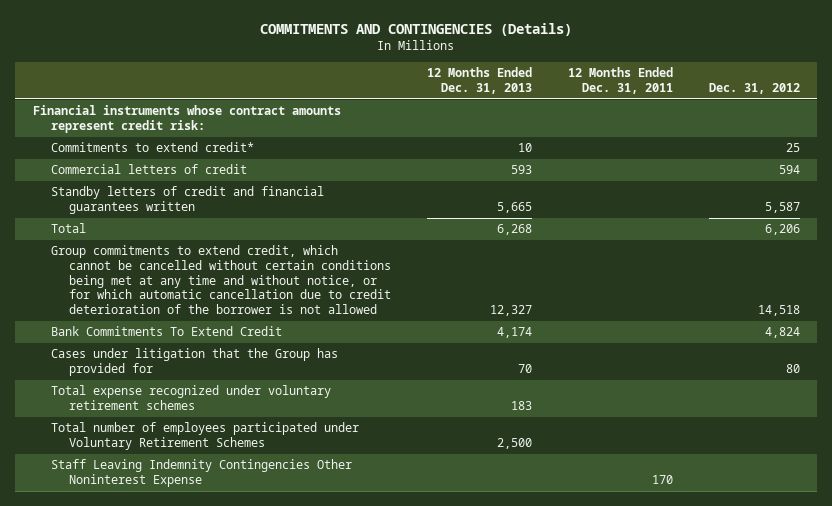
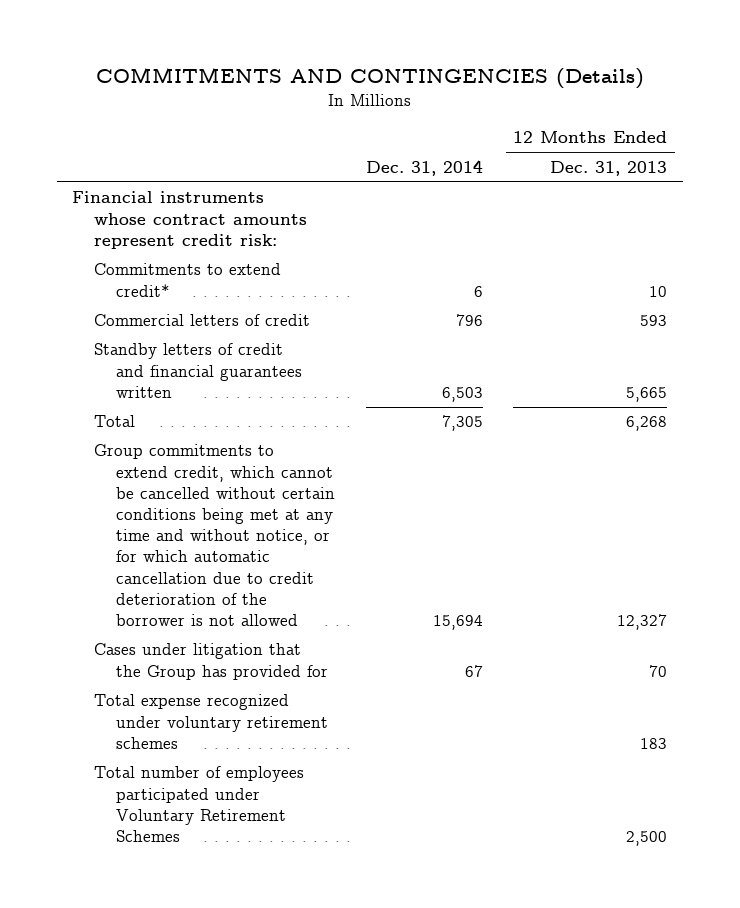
[567,67,673,94] 12 Months Ended Dec. 31, 2011 -> none
[708,82,800,94] Dec. 31, 2012 -> none
none -> [365,159,483,176] Dec. 31, 2014
[51,326,283,337] Bank Commitments To Extend Credit -> none
[51,459,353,487] Staff Leaving Indemnity Contingencies Other Noninterest Expense -> none

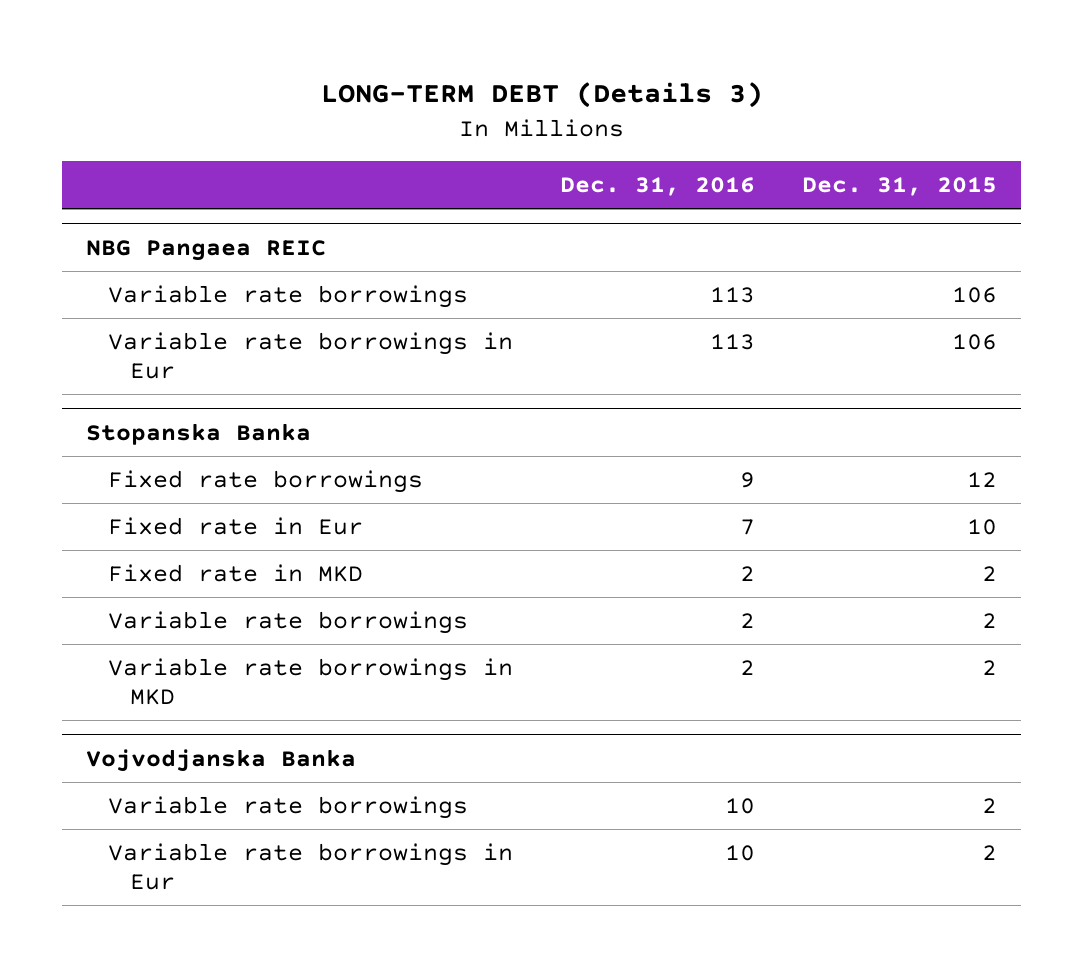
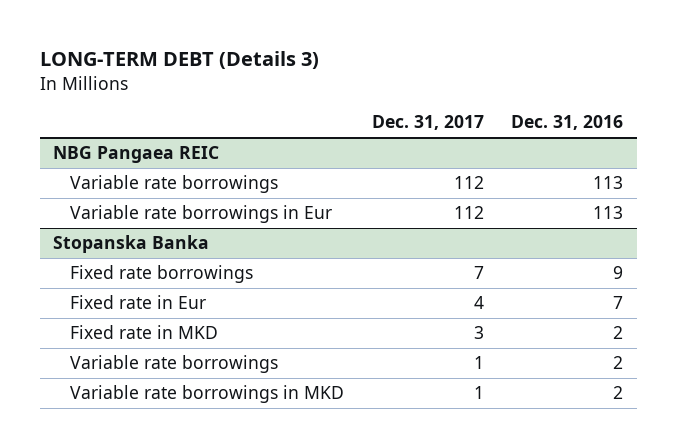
[802,176,998,196] Dec. 31, 2015 -> none
none -> [371,115,484,131] Dec. 31, 2017
[86,748,357,772] Vojvodjanska Banka -> none
[107,796,468,820] Variable rate borrowings -> none
[107,843,513,891] Variable rate borrowings in Eur -> none

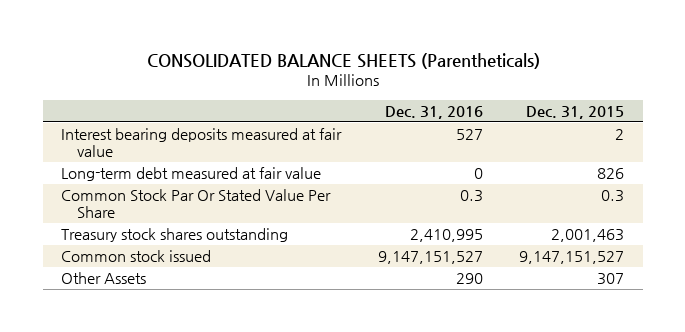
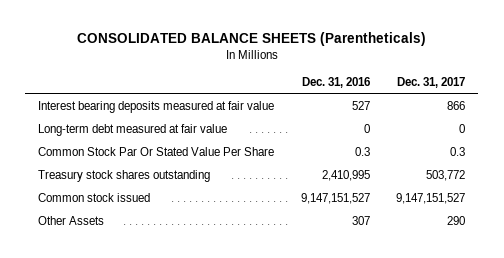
[526,106,625,120] Dec. 31, 2015 -> none
none -> [397,77,466,89] Dec. 31, 2017
[455,272,483,284] 290 -> [351,216,370,226] 307

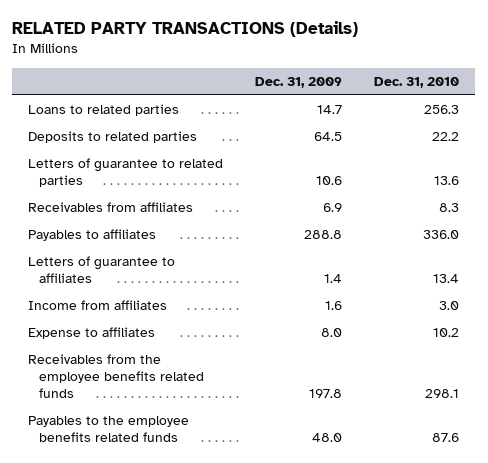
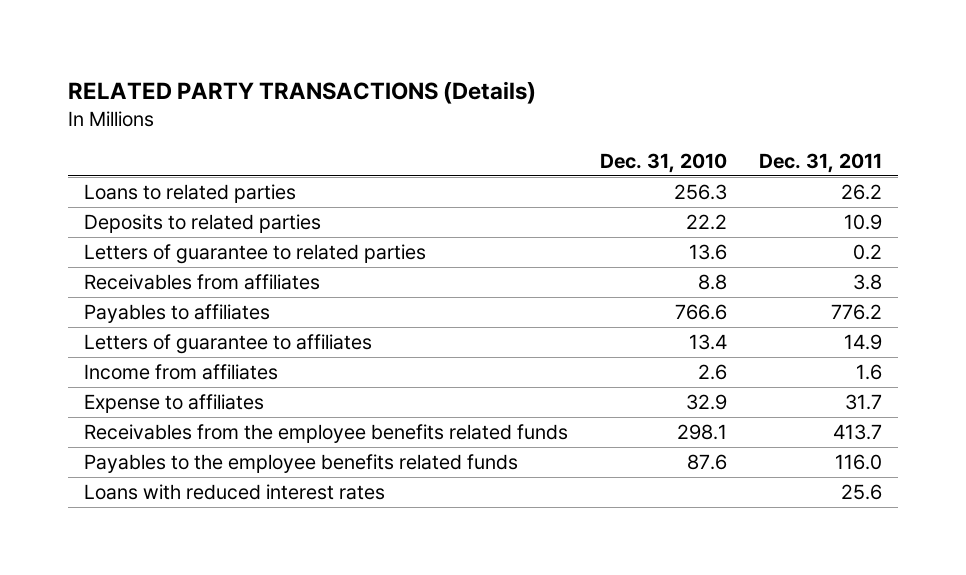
[255,76,343,88] Dec. 31, 2009 -> none
none -> [758,152,882,173] Dec. 31, 2011
[439,203,460,213] 8.3 -> [697,274,727,291] 8.8
[423,230,460,240] 336.0 -> [674,304,727,321] 766.6
[439,301,460,311] 3.0 -> [697,364,727,381] 2.6
[433,328,460,338] 10.2 -> [685,394,727,411] 32.9
none -> [83,484,385,501] Loans with reduced interest rates

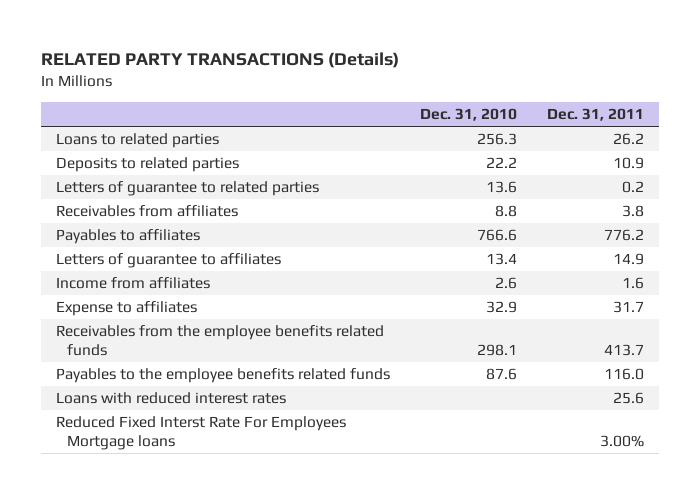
none -> [55,416,346,451] Reduced Fixed Interst Rate For Employees Mortgage loans

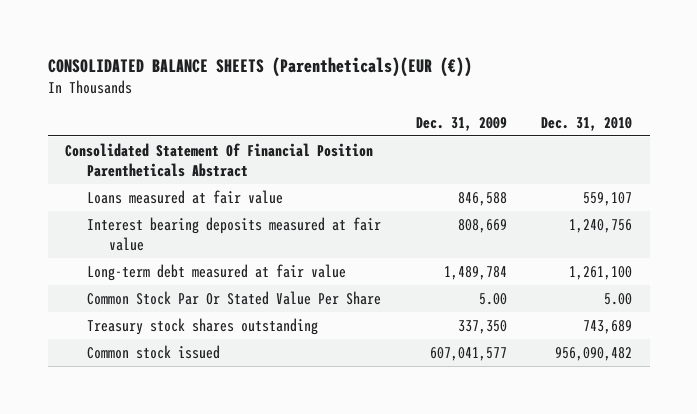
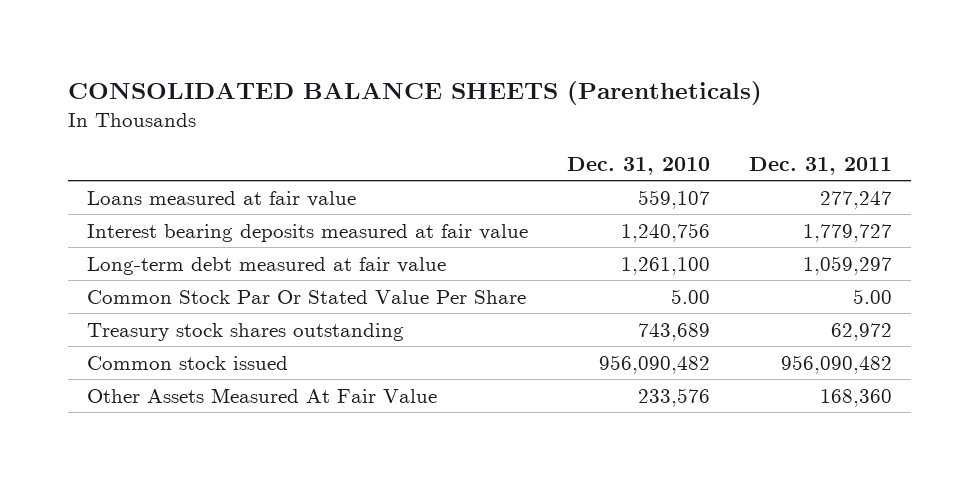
[47,56,472,77] CONSOLIDATED BALANCE SHEETS (Parentheticals)(EUR (€)) -> [67,81,762,106] CONSOLIDATED BALANCE SHEETS (Parentheticals)
[415,116,507,131] Dec. 31, 2009 -> none
none -> [748,156,892,175] Dec. 31, 2011
[65,143,374,177] Consolidated Statement Of Financial Position Parentheticals Abstract -> none
none -> [87,387,438,403] Other Assets Measured At Fair Value

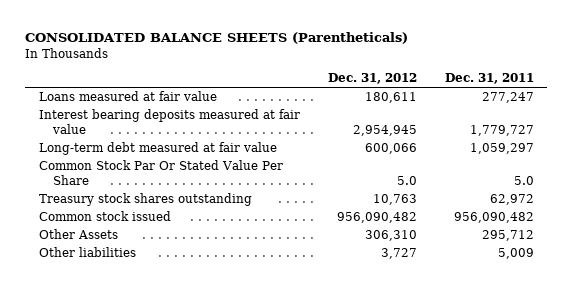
[566,156,710,175] Dec. 31, 2010 -> none
none -> [327,73,417,85] Dec. 31, 2012
[852,288,892,304] 5.00 -> [513,175,534,185] 5.0
[87,387,438,403] Other Assets Measured At Fair Value -> [38,229,118,240] Other Assets
[819,388,892,407] 168,360 -> [481,230,534,242] 295,712
none -> [38,247,136,258] Other liabilities

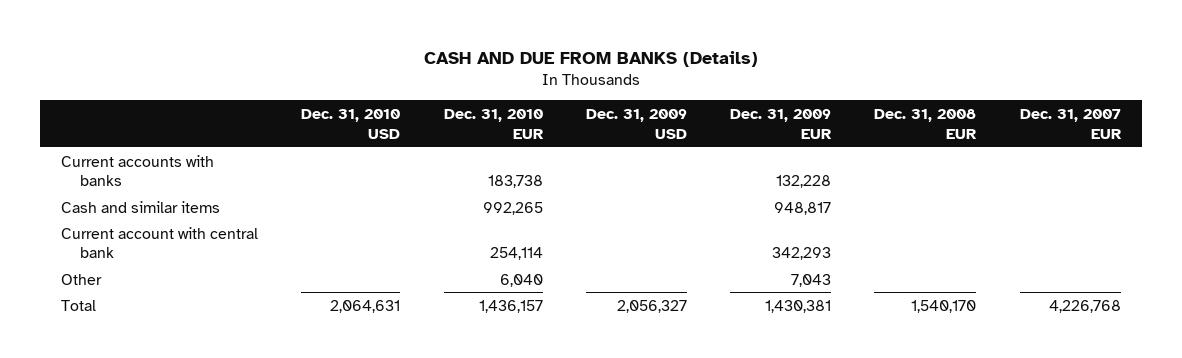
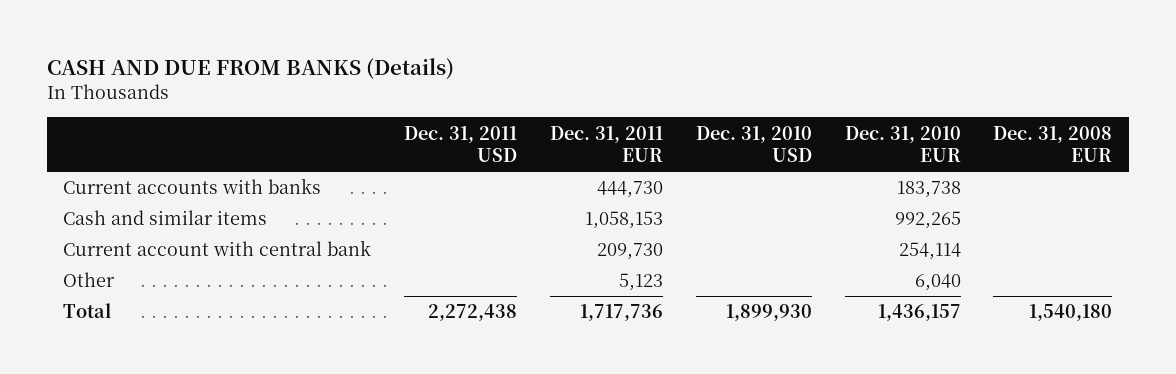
[585,109,687,139] Dec. 31, 2009 USD -> none
[730,109,833,139] Dec. 31, 2009 EUR -> none
[1019,109,1122,139] Dec. 31, 2007 EUR -> none
none -> [404,125,518,163] Dec. 31, 2011 USD
none -> [550,125,664,163] Dec. 31, 2011 EUR
[330,299,401,313] 2,064,631 -> [725,304,812,322] 1,899,930
[911,299,977,313] 1,540,170 -> [1029,304,1113,322] 1,540,180

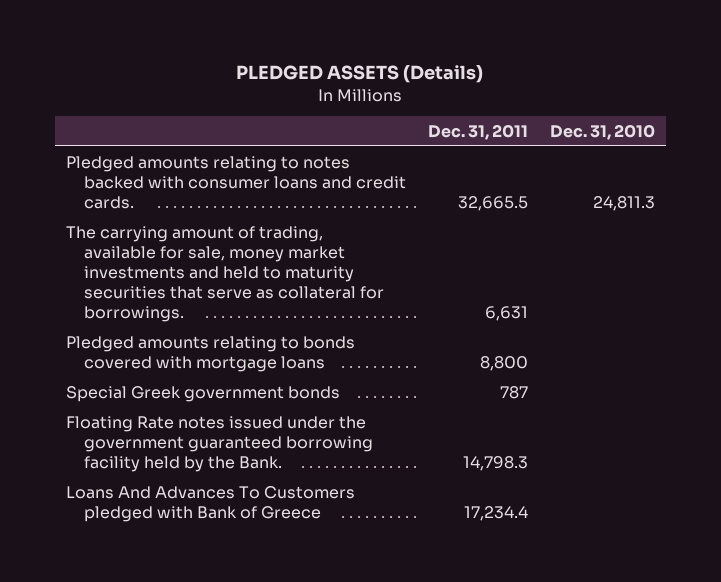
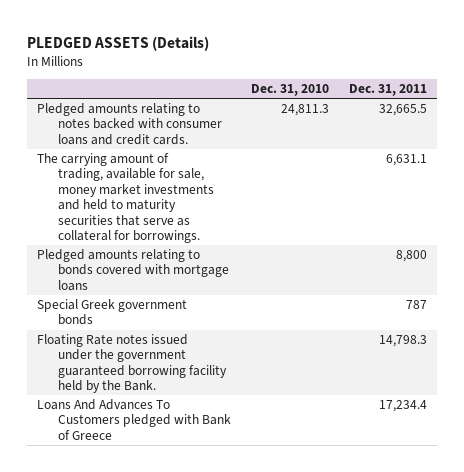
[484,306,528,322] 6,631 -> [385,153,427,166] 6,631.1

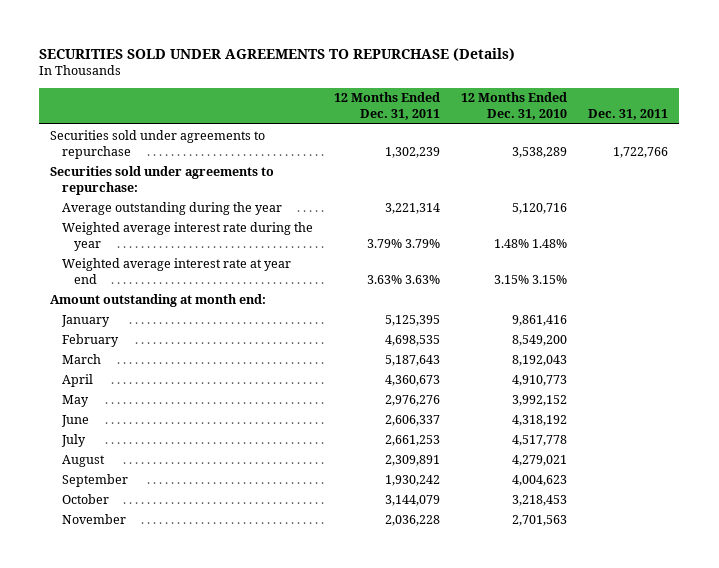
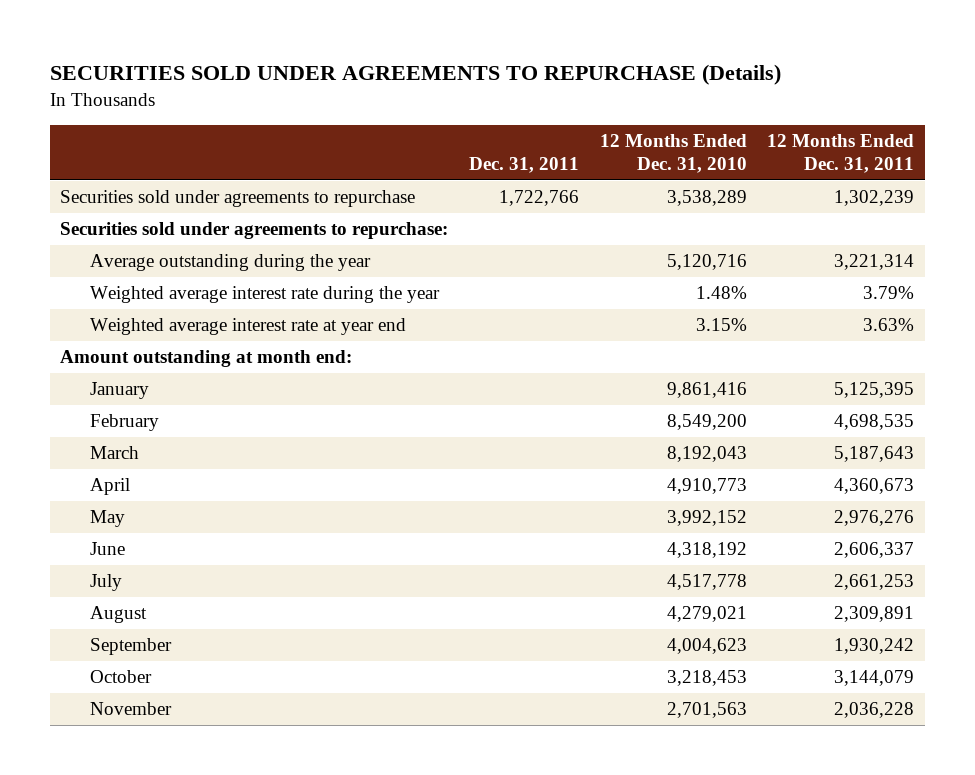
[367,238,441,248] 3.79% 3.79% -> [863,286,915,300] 3.79%
[494,238,568,248] 1.48% 1.48% -> [695,286,747,300] 1.48%
[367,274,441,284] 3.63% 3.63% -> [863,318,915,332] 3.63%
[494,274,568,284] 3.15% 3.15% -> [695,318,747,332] 3.15%

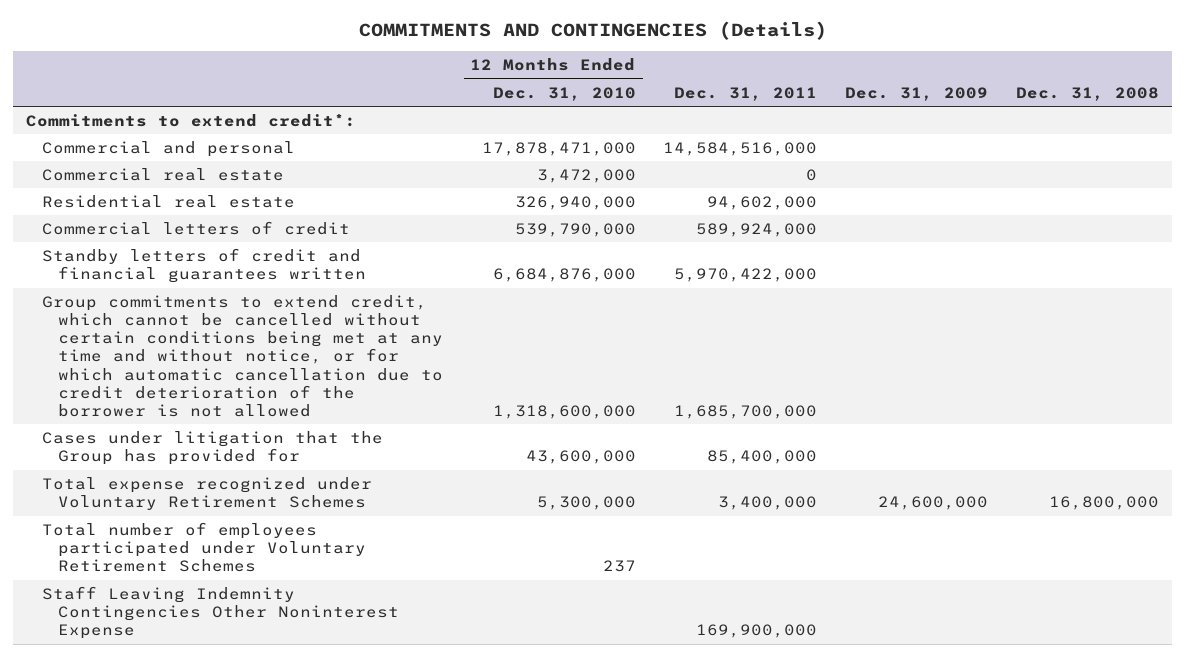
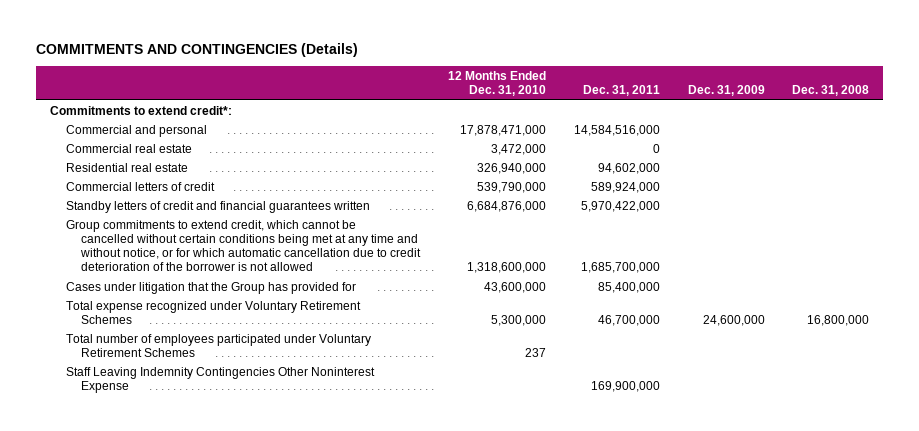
[718,496,818,511] 3,400,000 -> [597,314,660,326] 46,700,000

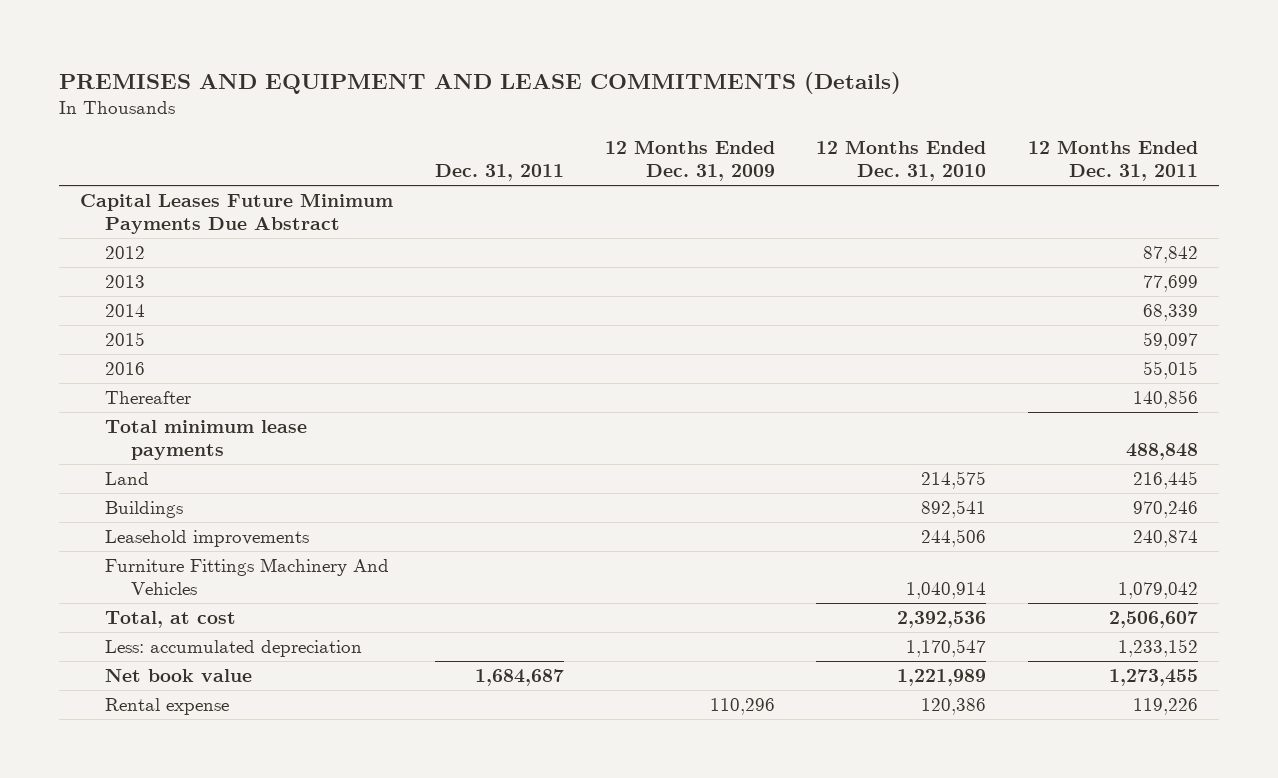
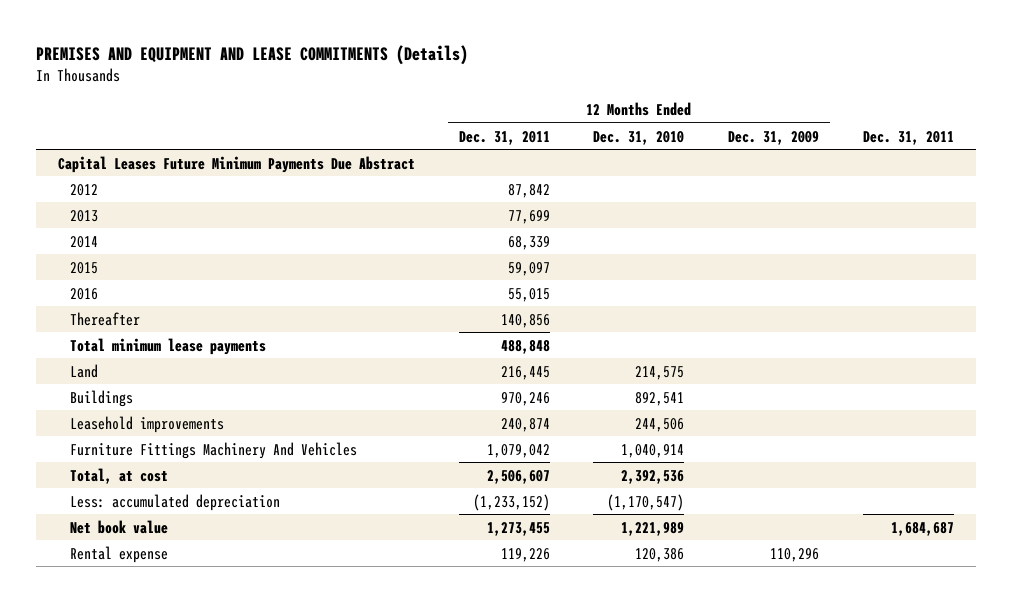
[906,639,987,658] 1,170,547 -> [607,493,685,511] (1,170,547)
[1117,639,1198,658] 1,233,152 -> [472,493,550,511] (1,233,152)

